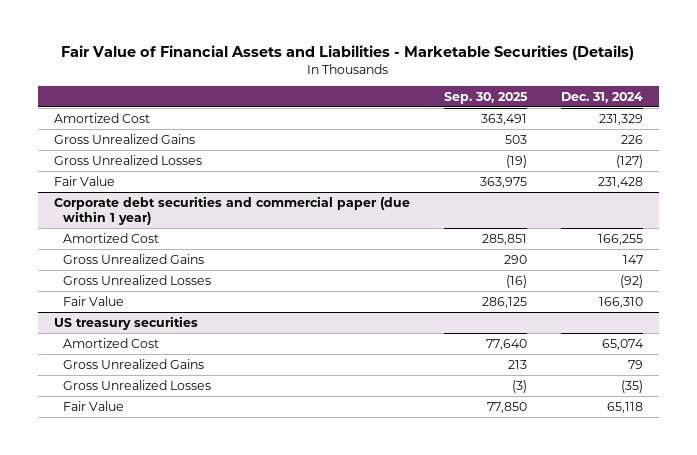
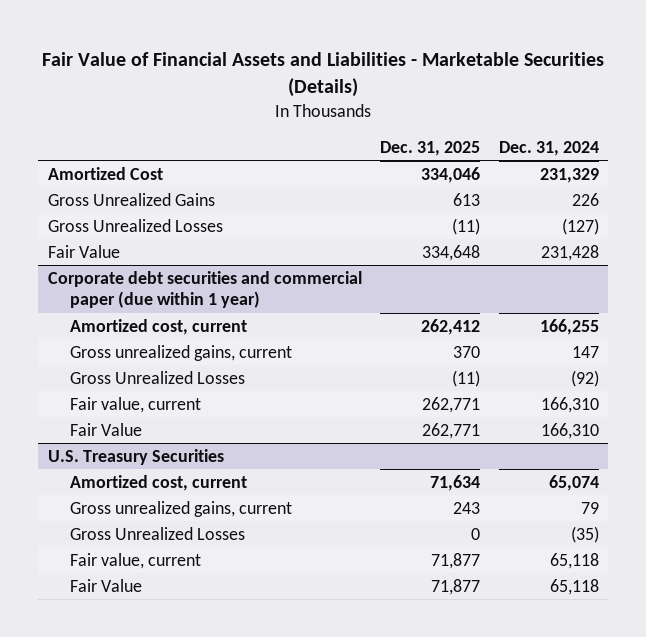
[443,91,528,104] Sep. 30, 2025 -> none
none -> [380,141,481,157] Dec. 31, 2025
[63,232,160,243] Amortized Cost -> [70,318,248,335] Amortized cost, current
[63,253,205,264] Gross Unrealized Gains -> [70,344,293,361] Gross unrealized gains, current
none -> [70,396,202,413] Fair value, current
[54,315,199,330] US treasury securities -> [47,448,224,465] U.S. Treasury Securities
[63,337,160,348] Amortized Cost -> [70,474,248,491] Amortized cost, current
[63,358,205,369] Gross Unrealized Gains -> [70,500,293,517] Gross unrealized gains, current
none -> [70,552,202,569] Fair value, current

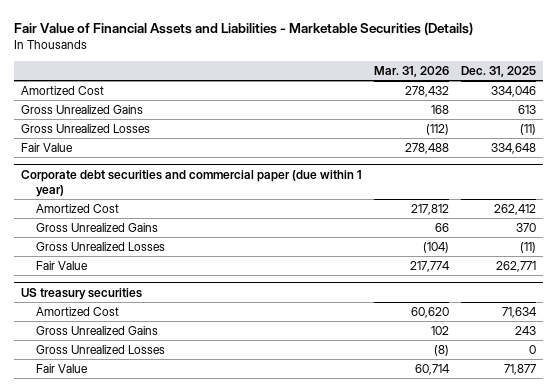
[498,141,599,157] Dec. 31, 2024 -> none
none -> [374,65,450,77] Mar. 31, 2026
[70,318,248,335] Amortized cost, current -> [36,204,120,214] Amortized Cost
[70,344,293,361] Gross unrealized gains, current -> [36,223,159,233] Gross Unrealized Gains
[70,396,202,413] Fair value, current -> none
[47,448,224,465] U.S. Treasury Securities -> [20,287,142,300] US treasury securities
[70,474,248,491] Amortized cost, current -> [36,307,120,317] Amortized Cost
[70,500,293,517] Gross unrealized gains, current -> [36,326,159,336] Gross Unrealized Gains
[70,552,202,569] Fair value, current -> none

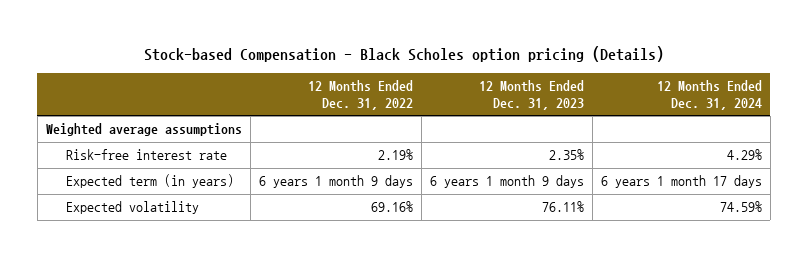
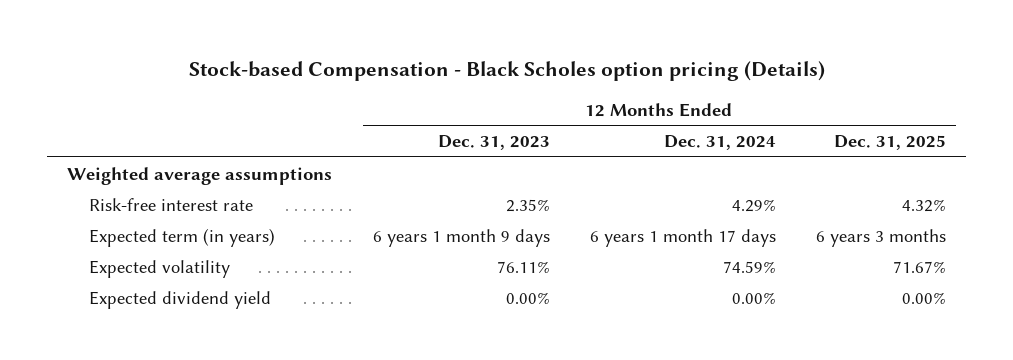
[307,80,413,110] 12 Months Ended Dec. 31, 2022 -> none
none -> [833,135,946,151] Dec. 31, 2025
none -> [89,290,272,309] Expected dividend yield

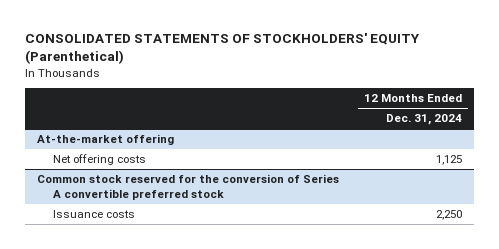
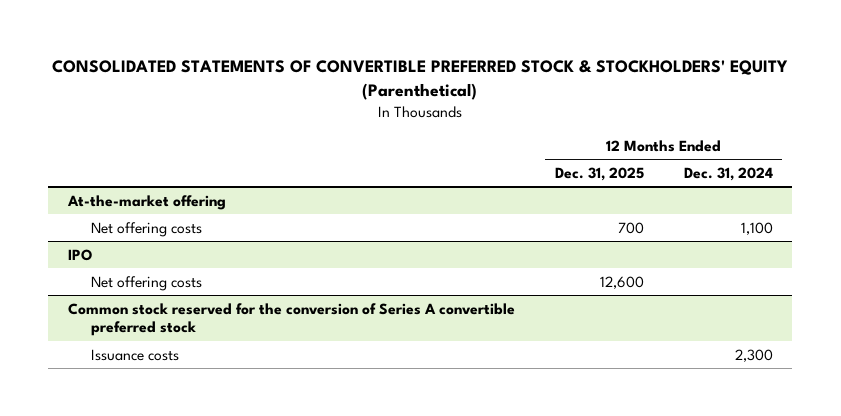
[25,33,421,65] CONSOLIDATED STATEMENTS OF STOCKHOLDERS' EQUITY (Parenthetical) -> [52,60,789,101] CONSOLIDATED STATEMENTS OF CONVERTIBLE PREFERRED STOCK & STOCKHOLDERS' EQUITY (Parenthetical)
none -> [554,166,644,181] Dec. 31, 2025
[435,155,462,166] 1,125 -> [740,221,773,235] 1,100
none -> [68,248,94,261] IPO
none -> [91,275,203,291] Net offering costs
[435,210,462,221] 2,250 -> [734,348,773,362] 2,300

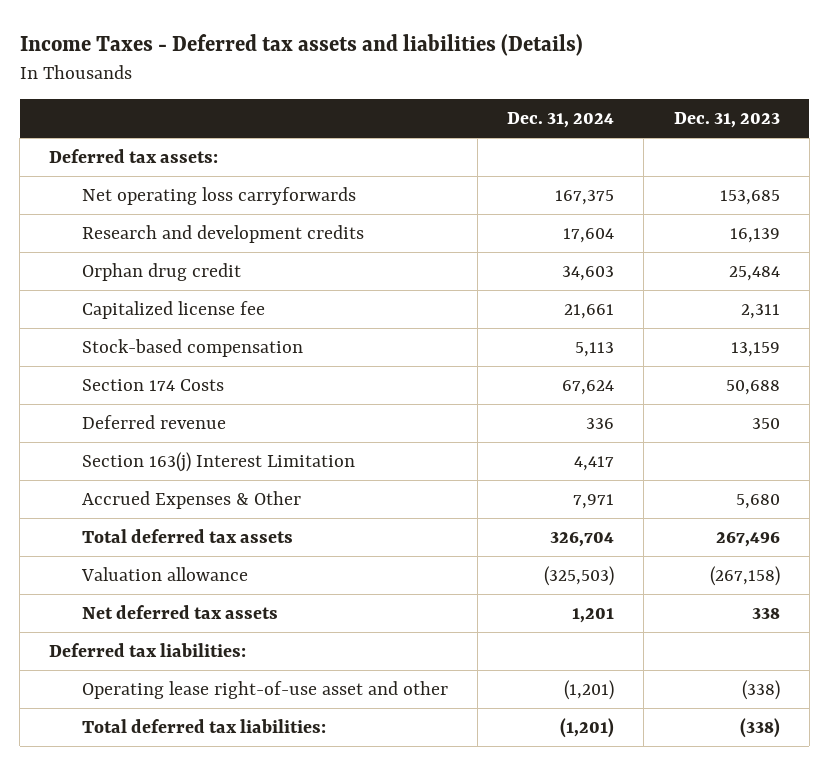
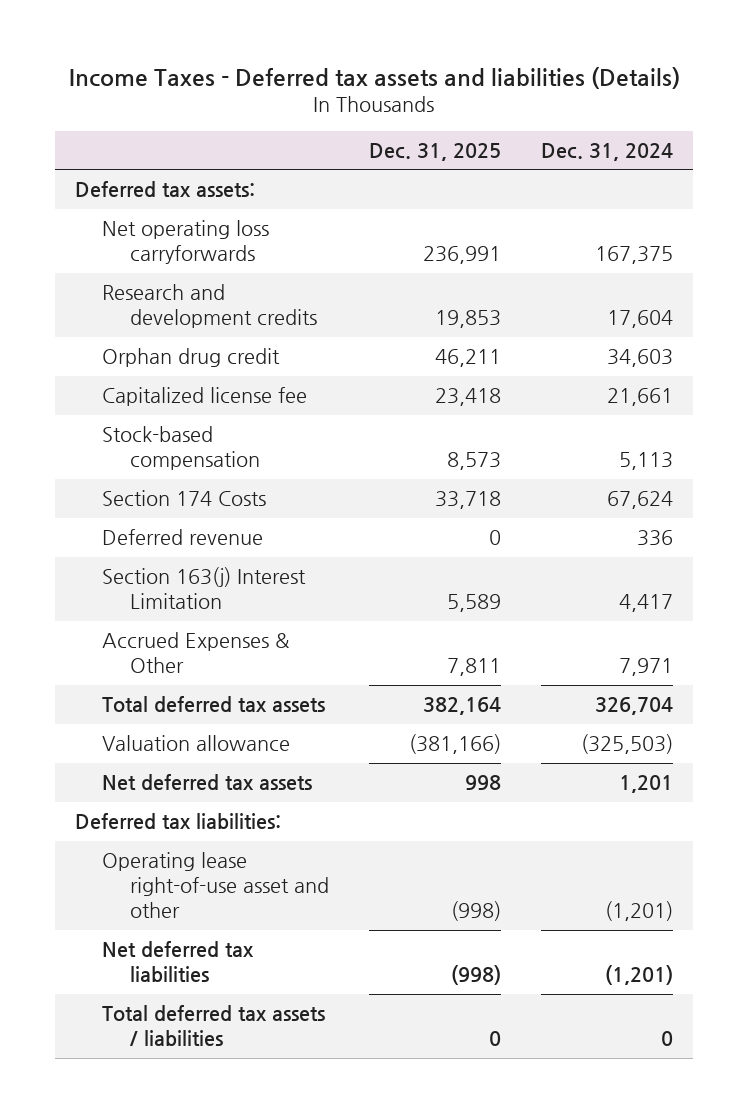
[673,112,780,129] Dec. 31, 2023 -> none
none -> [369,142,502,161] Dec. 31, 2025
[81,718,326,733] Total deferred tax liabilities: -> [102,941,255,983] Net deferred tax liabilities
none -> [102,1005,326,1047] Total deferred tax assets / liabilities

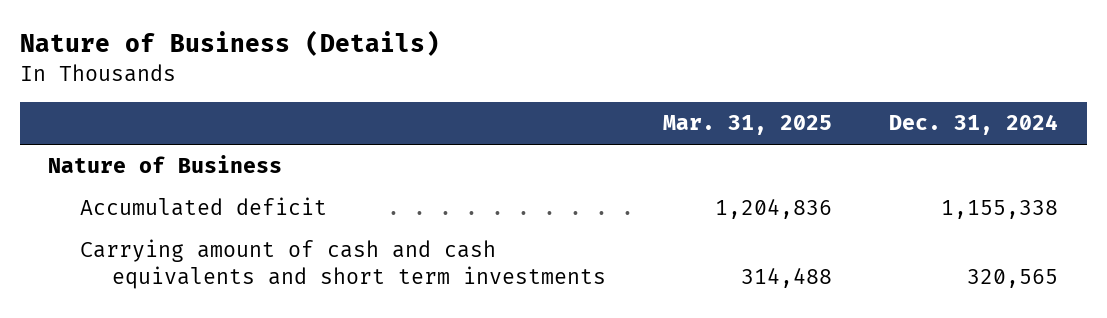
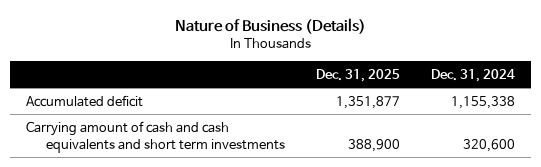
[662,115,832,136] Mar. 31, 2025 -> none
none -> [316,68,401,82] Dec. 31, 2025
[48,155,283,174] Nature of Business -> none
[967,269,1059,289] 320,565 -> [463,138,516,152] 320,600

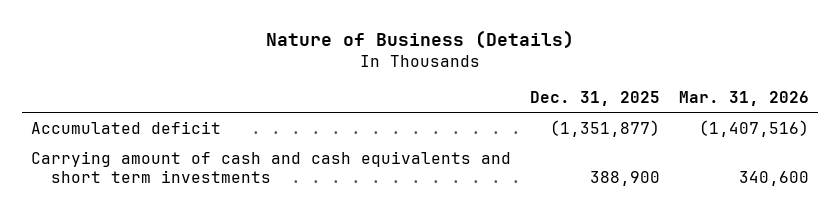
[431,68,516,82] Dec. 31, 2024 -> none
none -> [678,91,809,107] Mar. 31, 2026
[336,95,401,109] 1,351,877 -> [549,119,660,137] (1,351,877)

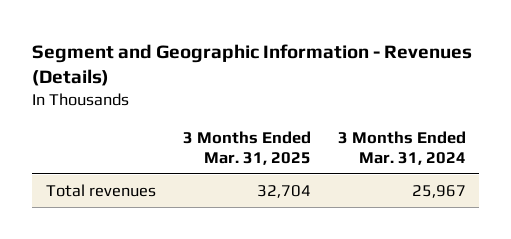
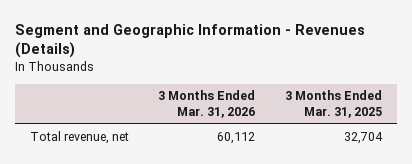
[337,130,466,166] 3 Months Ended Mar. 31, 2024 -> none
none -> [158,90,256,119] 3 Months Ended Mar. 31, 2026
[45,184,156,198] Total revenues -> [30,131,130,145] Total revenue, net

